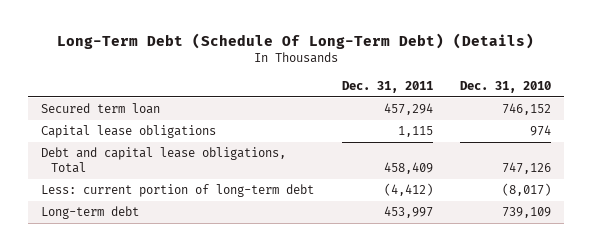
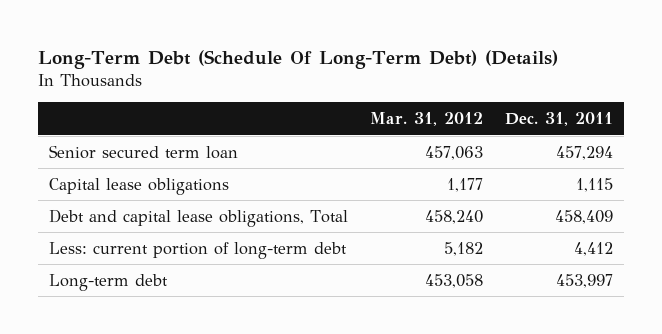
[459,80,551,93] Dec. 31, 2010 -> none
none -> [369,112,483,127] Mar. 31, 2012
[41,103,161,115] Secured term loan -> [49,144,239,159] Senior secured term loan
[383,183,433,197] (4,412) -> [573,241,613,256] 4,412

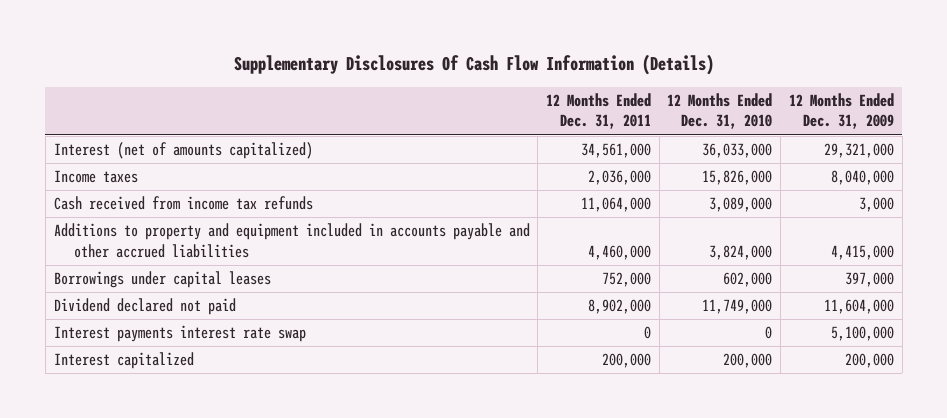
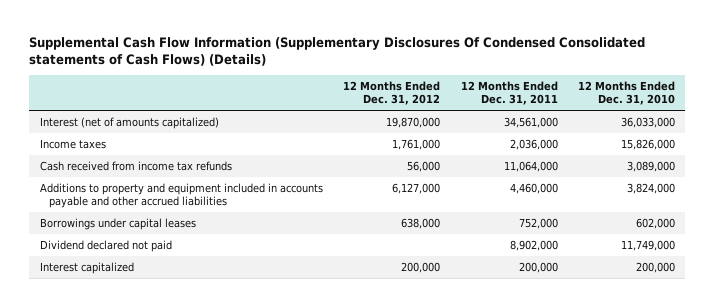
[233,54,714,76] Supplementary Disclosures Of Cash Flow Information (Details) -> [29,36,646,66] Supplemental Cash Flow Information (Supplementary Disclosures Of Condensed Consolidated statements of Cash Flows) (Details)
[788,92,894,130] 12 Months Ended Dec. 31, 2009 -> none
none -> [343,80,441,106] 12 Months Ended Dec. 31, 2012
[53,325,306,343] Interest payments interest rate swap -> none

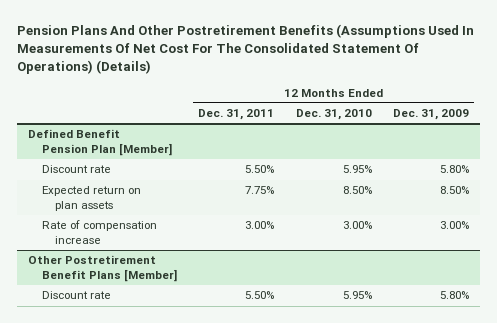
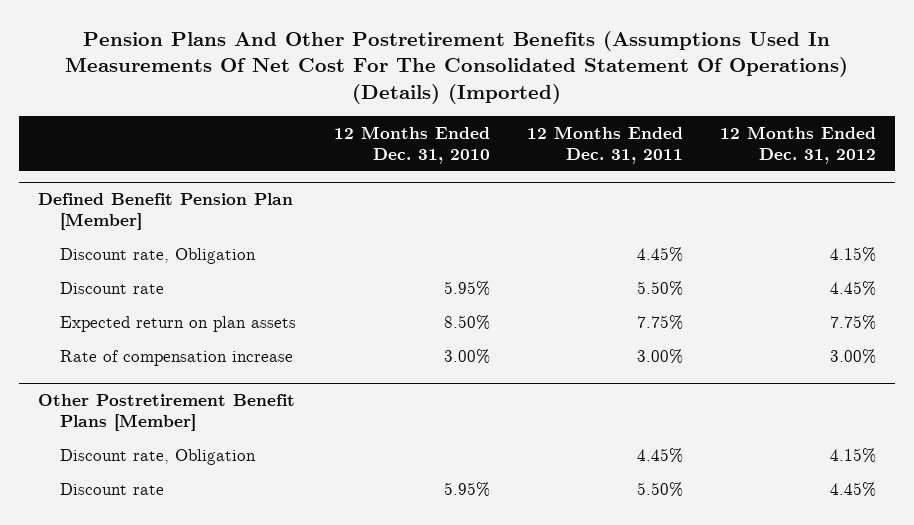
[17,24,475,74] Pension Plans And Other Postretirement Benefits (Assumptions Used In Measurements Of Net Cost For The Consolidated Statement Of Operations) (Details) -> [65,30,849,104] Pension Plans And Other Postretirement Benefits (Assumptions Used In Measurements Of Net Cost For The Consolidated Statement Of Operations) (Details) (Imported)
[393,109,470,121] Dec. 31, 2009 -> none
none -> [720,125,877,164] 12 Months Ended Dec. 31, 2012
none -> [60,247,257,264] Discount rate, Obligation
none -> [60,448,257,465] Discount rate, Obligation

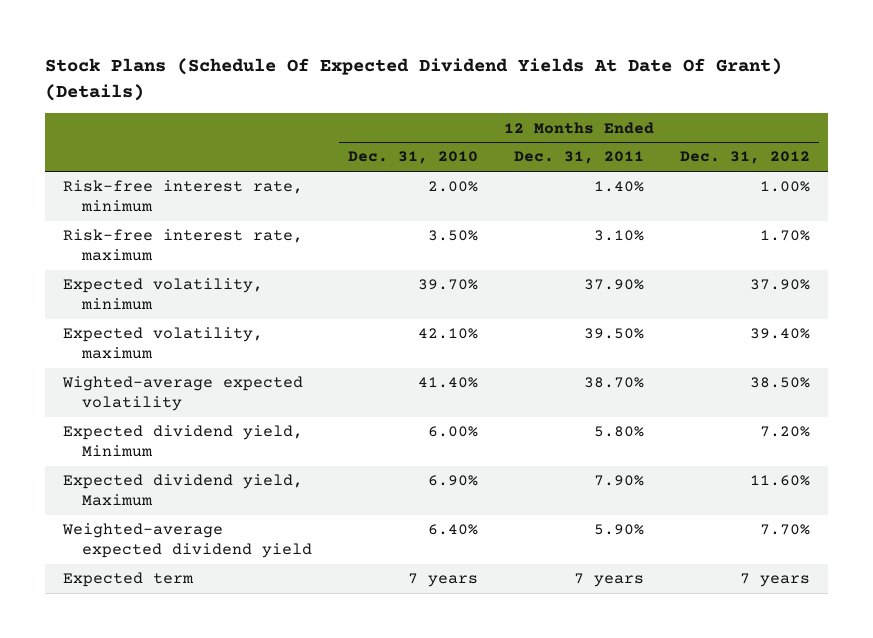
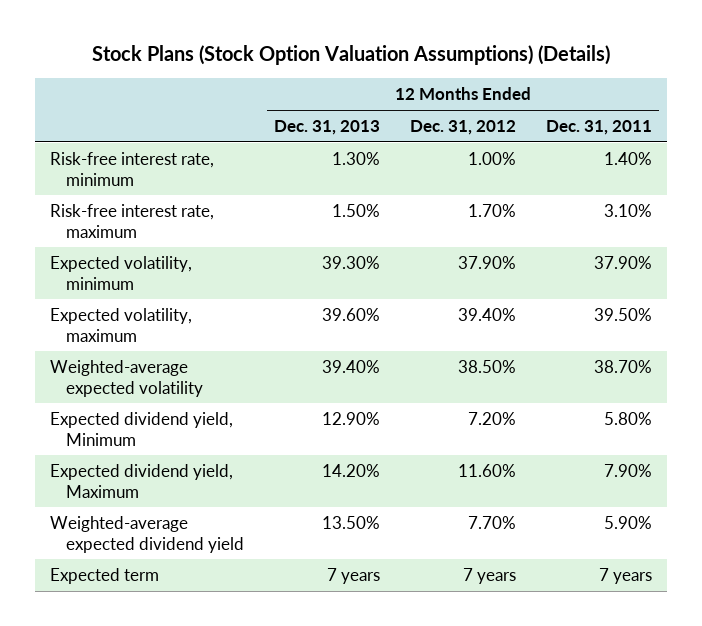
[45,57,783,101] Stock Plans (Schedule Of Expected Dividend Yields At Date Of Grant) (Details) -> [91,45,610,66] Stock Plans (Stock Option Valuation Assumptions) (Details)
[348,151,479,165] Dec. 31, 2010 -> none
none -> [274,120,381,136] Dec. 31, 2013
[62,376,304,412] Wighted-average expected volatility -> [49,360,204,397] Weighted-average expected volatility

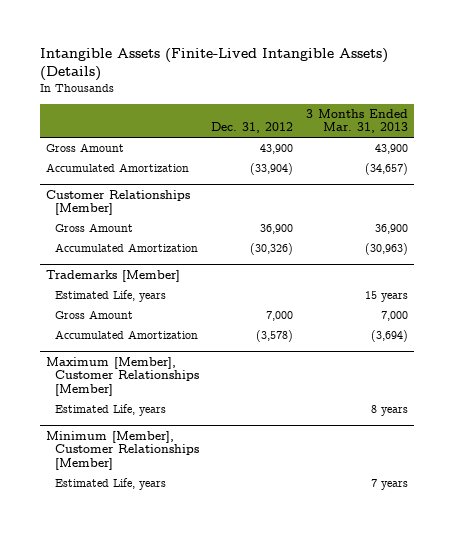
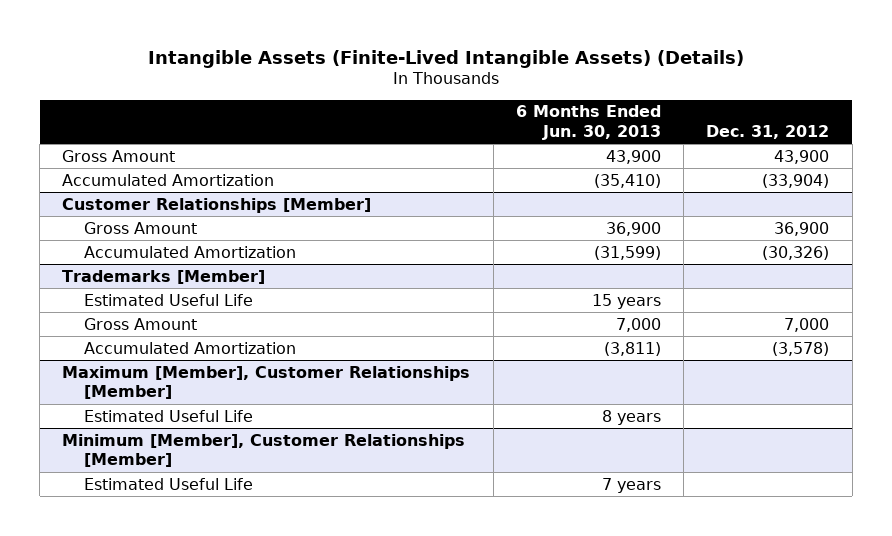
[305,108,408,134] 3 Months Ended Mar. 31, 2013 -> none
none -> [515,105,661,140] 6 Months Ended Jun. 30, 2013
[55,290,167,303] Estimated Life, years -> [83,293,253,306] Estimated Useful Life
[55,404,167,417] Estimated Life, years -> [83,409,253,422] Estimated Useful Life
[55,478,167,491] Estimated Life, years -> [83,477,253,490] Estimated Useful Life

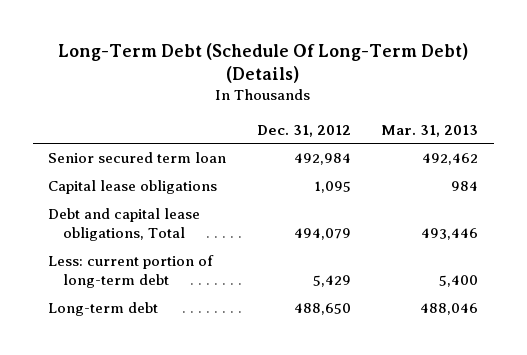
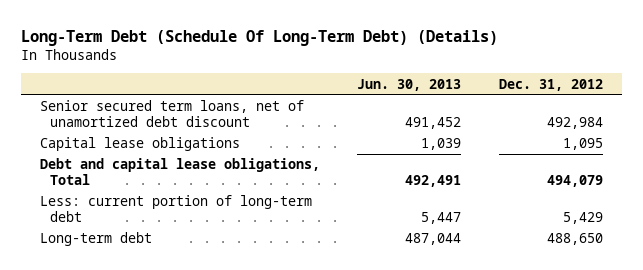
[381,124,479,137] Mar. 31, 2013 -> none
none -> [357,78,462,91] Jun. 30, 2013
[48,152,227,164] Senior secured term loan -> [39,100,304,128] Senior secured term loans, net of unamortized debt discount

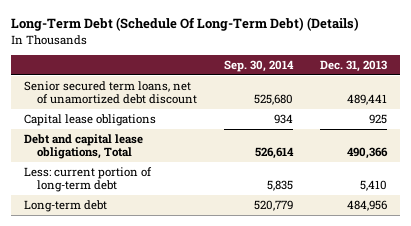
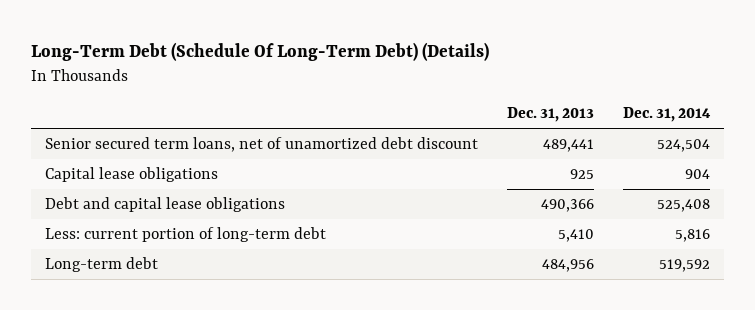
[223,59,294,72] Sep. 30, 2014 -> none
none -> [622,107,711,123] Dec. 31, 2014
[24,134,144,160] Debt and capital lease obligations, Total -> [45,197,286,213] Debt and capital lease obligations

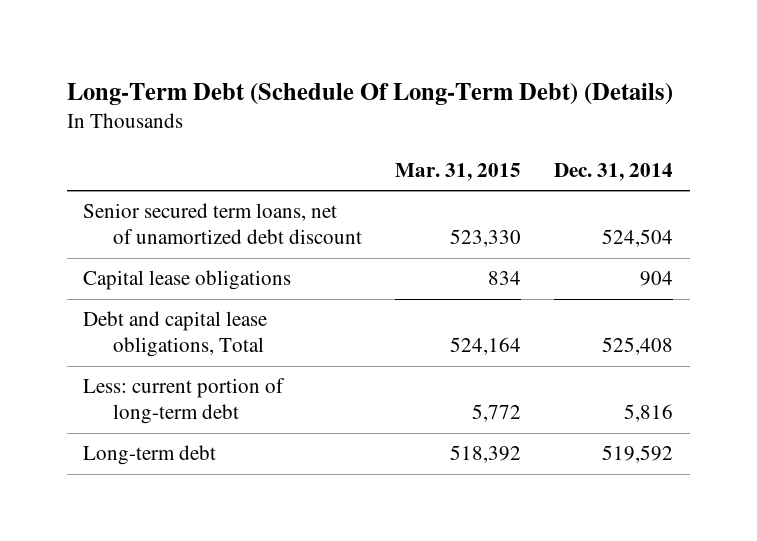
[506,107,594,123] Dec. 31, 2013 -> none
none -> [395,162,522,181] Mar. 31, 2015
[45,197,286,213] Debt and capital lease obligations -> [83,311,268,358] Debt and capital lease obligations, Total

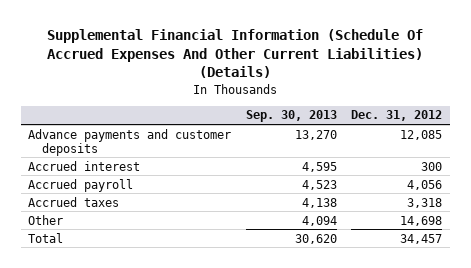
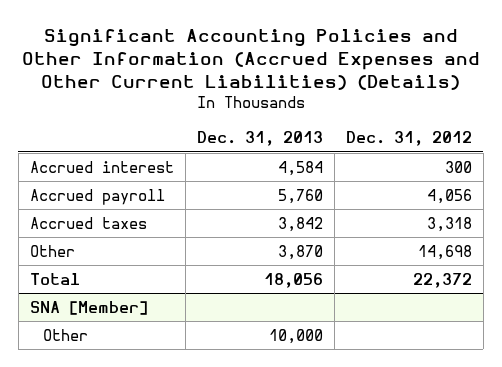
[47,28,424,79] Supplemental Financial Information (Schedule Of Accrued Expenses And Other Current Liabilities) (Details) -> [21,28,480,90] Significant Accounting Policies and Other Information (Accrued Expenses and Other Current Liabilities) (Details)
[245,110,337,123] Sep. 30, 2013 -> none
none -> [196,130,323,146] Dec. 31, 2013
[28,128,232,156] Advance payments and customer deposits -> none
[400,233,443,244] 34,457 -> [412,272,472,288] 22,372
none -> [29,300,148,315] SNA [Member]
none -> [43,328,89,341] Other

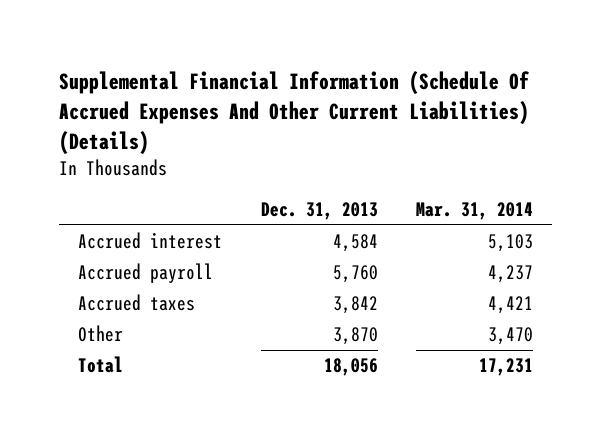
[21,28,480,90] Significant Accounting Policies and Other Information (Accrued Expenses and Other Current Liabilities) (Details) -> [59,71,531,155] Supplemental Financial Information (Schedule Of Accrued Expenses And Other Current Liabilities) (Details)
[345,130,472,146] Dec. 31, 2012 -> none
none -> [416,202,534,221] Mar. 31, 2014
[29,300,148,315] SNA [Member] -> none
[43,328,89,341] Other -> none

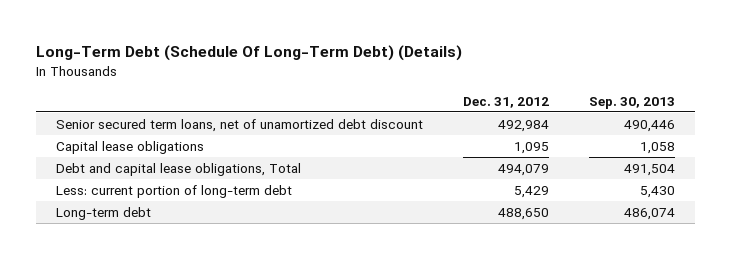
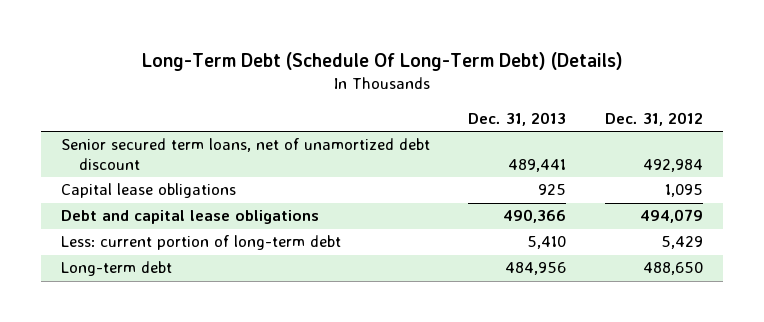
[588,96,675,109] Sep. 30, 2013 -> none
none -> [468,112,567,127] Dec. 31, 2013
[56,163,302,177] Debt and capital lease obligations, Total -> [60,210,319,225] Debt and capital lease obligations

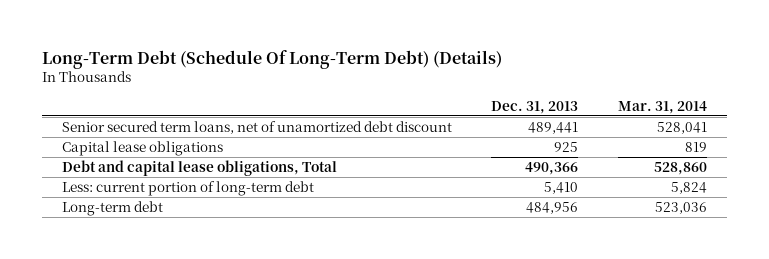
[605,112,704,127] Dec. 31, 2012 -> none
none -> [617,100,707,114] Mar. 31, 2014
[60,210,319,225] Debt and capital lease obligations -> [61,160,337,177] Debt and capital lease obligations, Total

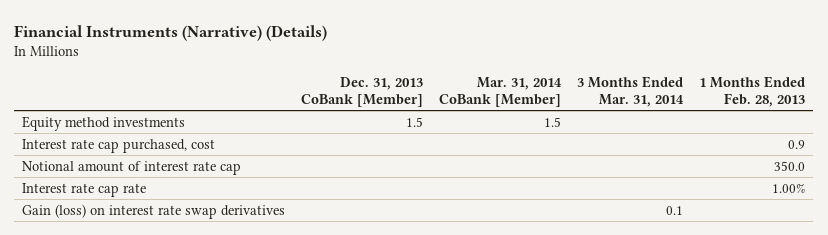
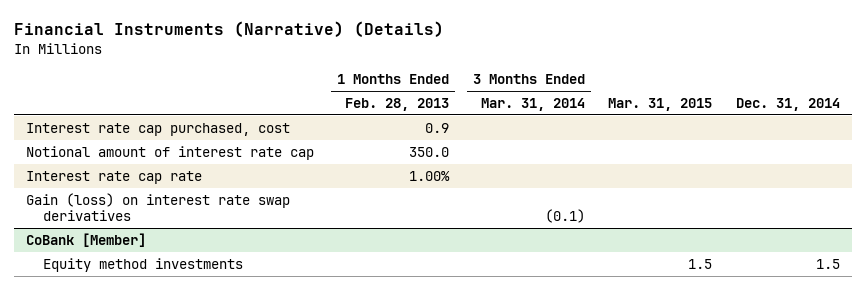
[301,76,424,108] Dec. 31, 2013 CoBank [Member] -> none
[439,76,563,108] Mar. 31, 2014 CoBank [Member] -> none
none -> [608,97,713,111] Mar. 31, 2015
none -> [736,97,841,111] Dec. 31, 2014
[22,115,186,131] Equity method investments -> none
[666,205,684,215] 0.1 -> [544,209,585,224] (0.1)
none -> [25,232,146,247] CoBank [Member]
none -> [43,257,244,272] Equity method investments

